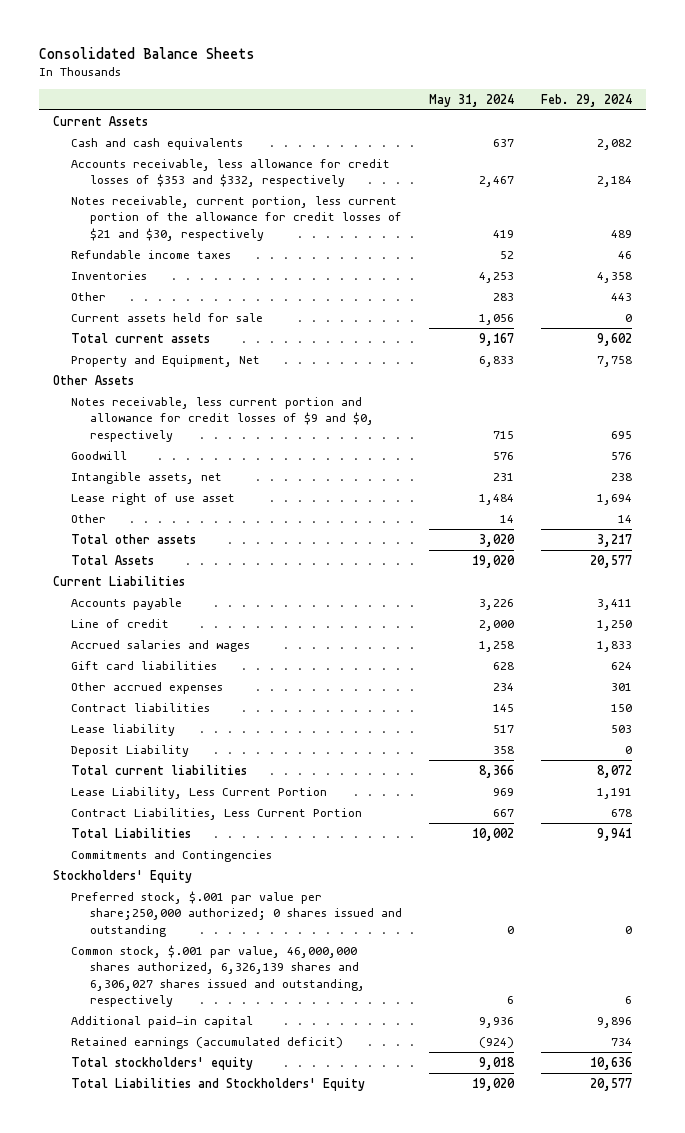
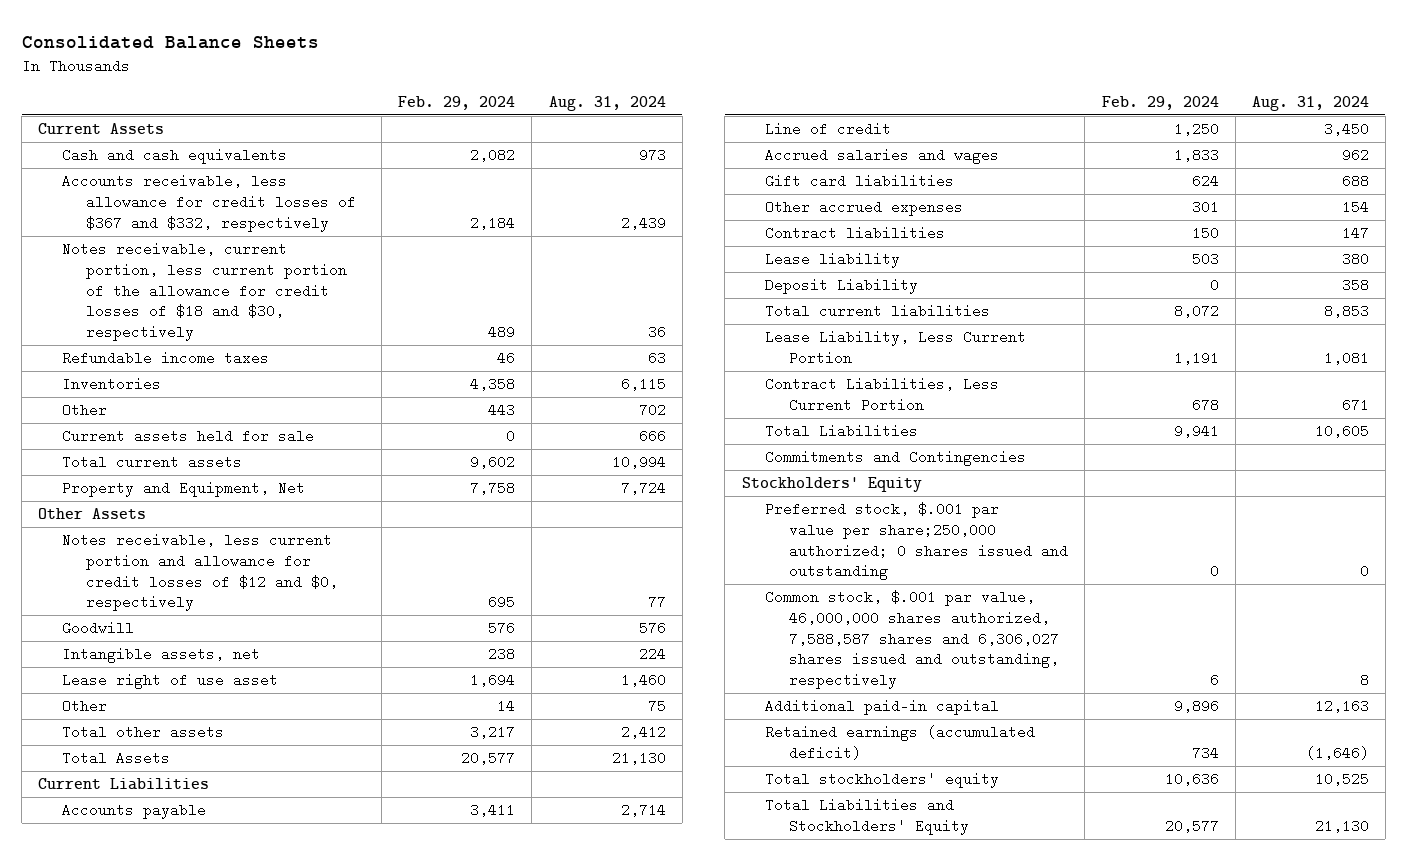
[428,93,514,107] May 31, 2024 -> none
none -> [548,95,666,111] Aug. 31, 2024
[71,158,391,188] Accounts receivable, less allowance for credit losses of $353 and $332, respectively -> [62,174,357,232] Accounts receivable, less allowance for credit losses of $367 and $332, respectively
[71,195,402,241] Notes receivable, current portion, less current portion of the allowance for credit losses of $21 and $30, respectively -> [62,242,348,341] Notes receivable, current portion, less current portion of the allowance for credit losses of $18 and $30, respectively
[71,396,374,442] Notes receivable, less current portion and allowance for credit losses of $9 and $0, respectively -> [62,533,339,612] Notes receivable, less current portion and allowance for credit losses of $12 and $0, respectively
[71,944,365,1007] Common stock, $.001 par value, 46,000,000 shares authorized, 6,326,139 shares and 6,306,027 shares issued and outstanding, respectively -> [765,590,1060,689] Common stock, $.001 par value, 46,000,000 shares authorized, 7,588,587 shares and 6,306,027 shares issued and outstanding, respectively

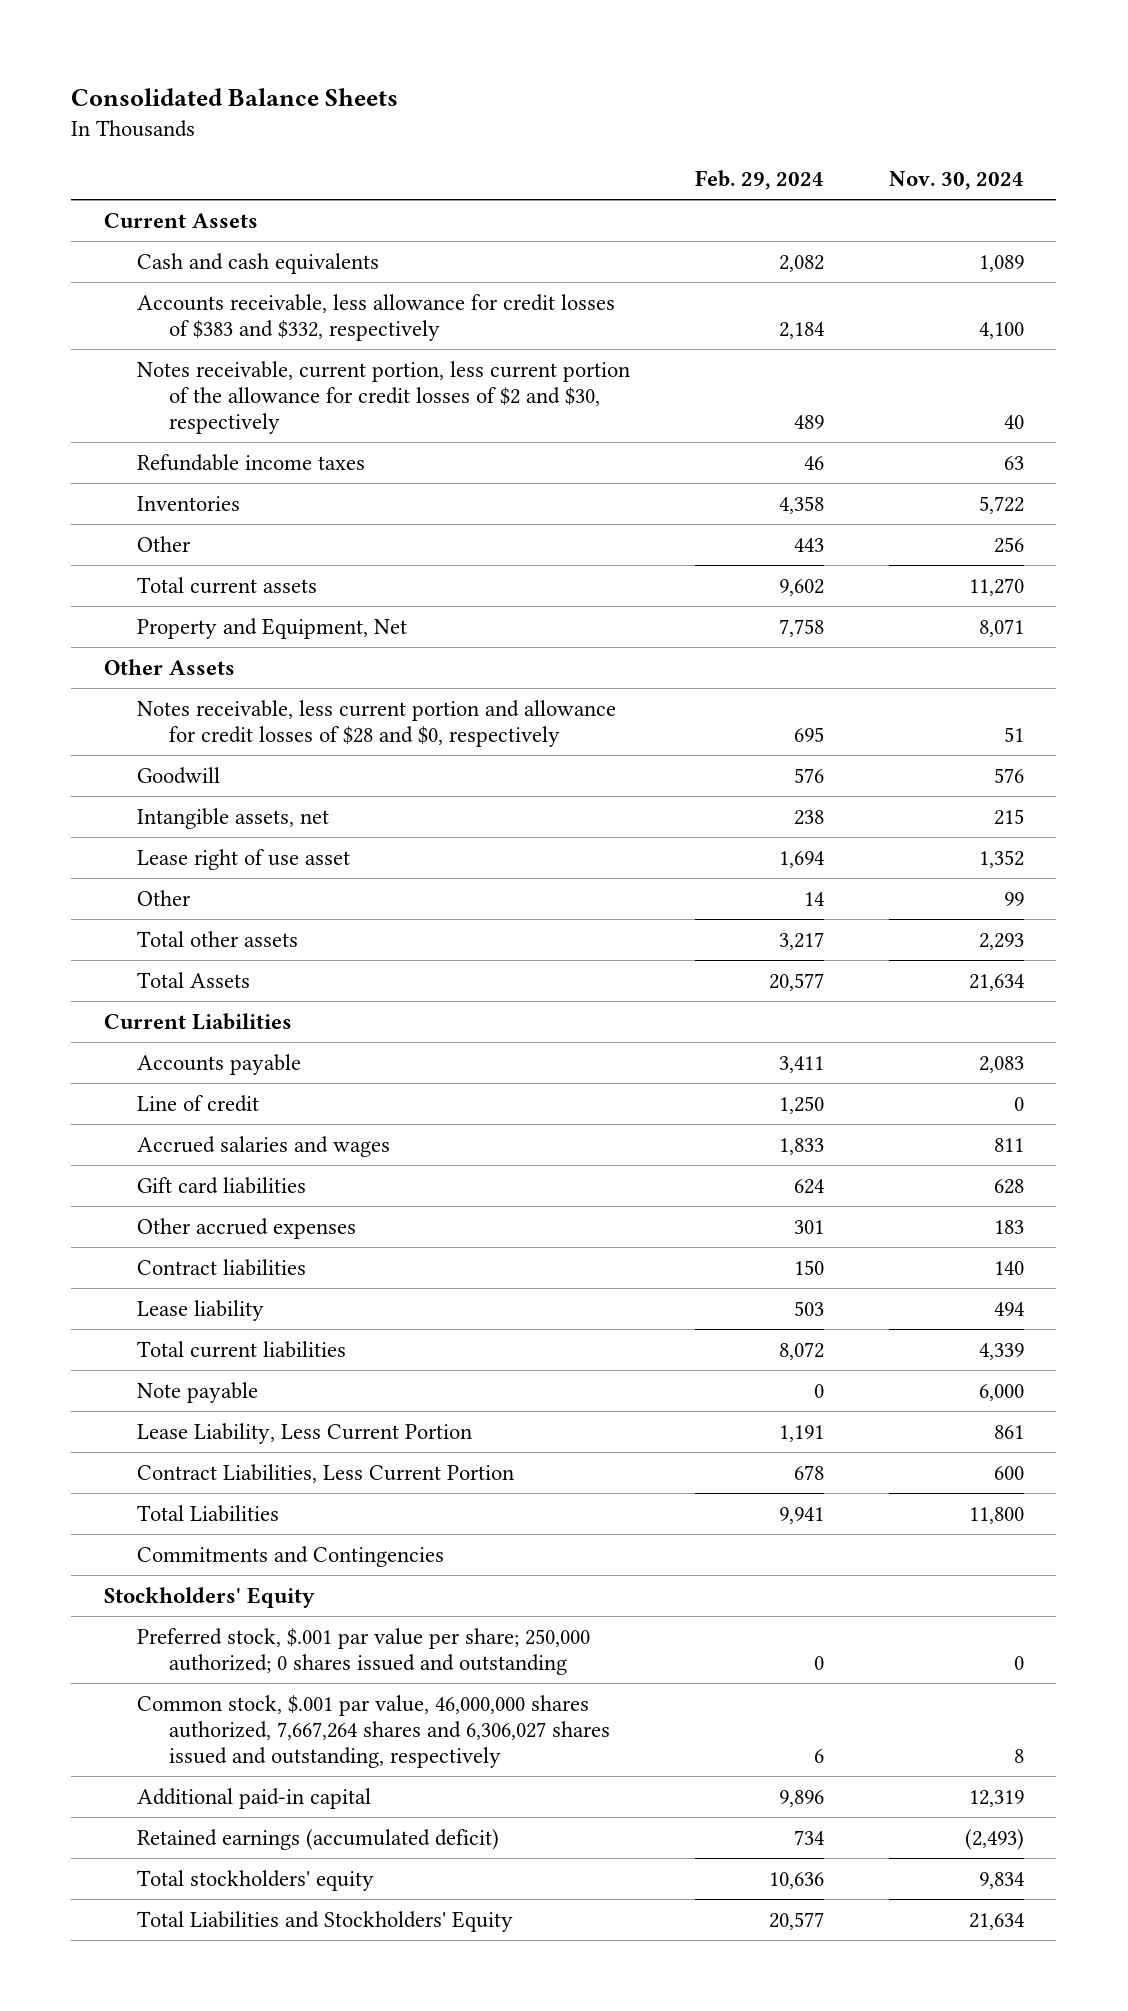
[548,95,666,111] Aug. 31, 2024 -> none
none -> [888,171,1024,191] Nov. 30, 2024
[62,174,357,232] Accounts receivable, less allowance for credit losses of $367 and $332, respectively -> [136,293,615,341] Accounts receivable, less allowance for credit losses of $383 and $332, respectively
[62,242,348,341] Notes receivable, current portion, less current portion of the allowance for credit losses of $18 and $30, respectively -> [136,360,630,434] Notes receivable, current portion, less current portion of the allowance for credit losses of $2 and $30, respectively
[62,429,315,444] Current assets held for sale -> none
[62,533,339,612] Notes receivable, less current portion and allowance for credit losses of $12 and $0, respectively -> [136,699,616,747] Notes receivable, less current portion and allowance for credit losses of $28 and $0, respectively
[765,278,919,295] Deposit Liability -> none
none -> [136,1381,258,1403] Note payable
[765,502,1069,581] Preferred stock, $.001 par value per share;250,000 authorized; 0 shares issued and outstanding -> [136,1627,590,1675] Preferred stock, $.001 par value per share; 250,000 authorized; 0 shares issued and outstanding
[765,590,1060,689] Common stock, $.001 par value, 46,000,000 shares authorized, 7,588,587 shares and 6,306,027 shares issued and outstanding, respectively -> [136,1694,611,1768] Common stock, $.001 par value, 46,000,000 shares authorized, 7,667,264 shares and 6,306,027 shares issued and outstanding, respectively

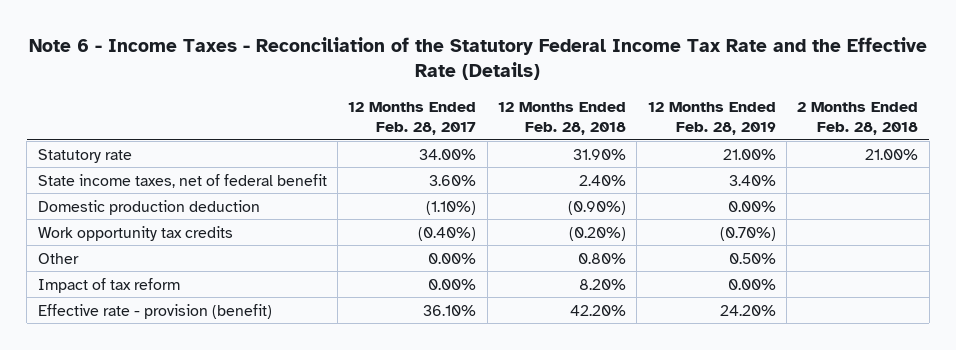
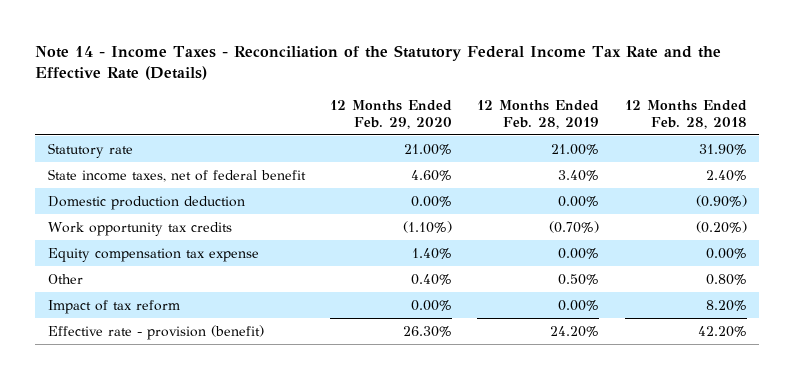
[29,36,928,80] Note 6 - Income Taxes - Reconciliation of the Statutory Federal Income Tax Rate and the Effective Rate (Details) -> [35,44,722,81] Note 14 - Income Taxes - Reconciliation of the Statutory Federal Income Tax Rate and the Effective Rate (Details)
[348,101,477,135] 12 Months Ended Feb. 28, 2017 -> none
[797,101,919,135] 2 Months Ended Feb. 28, 2018 -> none
none -> [330,99,453,129] 12 Months Ended Feb. 29, 2020
none -> [47,247,259,262] Equity compensation tax expense

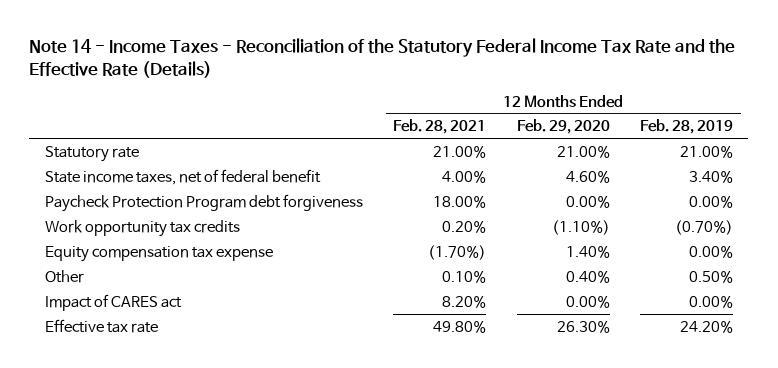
[624,99,747,129] 12 Months Ended Feb. 28, 2018 -> none
none -> [393,119,487,135] Feb. 28, 2021
[47,195,245,210] Domestic production deduction -> none
none -> [44,193,363,212] Paycheck Protection Program debt forgiveness
[47,299,180,314] Impact of tax reform -> [44,293,182,311] Impact of CARES act
[47,324,264,340] Effective rate - provision (benefit) -> [44,318,158,333] Effective tax rate

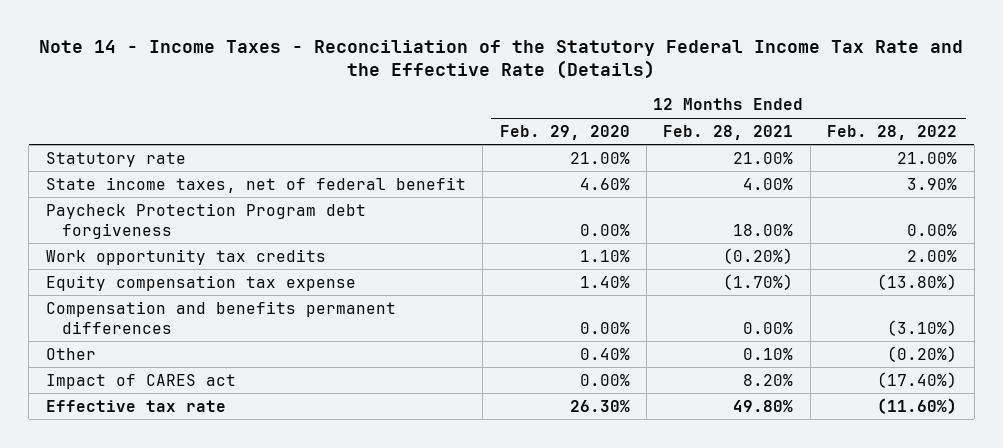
[640,119,734,135] Feb. 28, 2019 -> none
none -> [827,124,958,140] Feb. 28, 2022
[442,219,487,233] 0.20% -> [723,247,794,264] (0.20%)
[551,219,610,235] (1.10%) -> [579,249,630,262] 1.10%
none -> [45,300,396,334] Compensation and benefits permanent differences

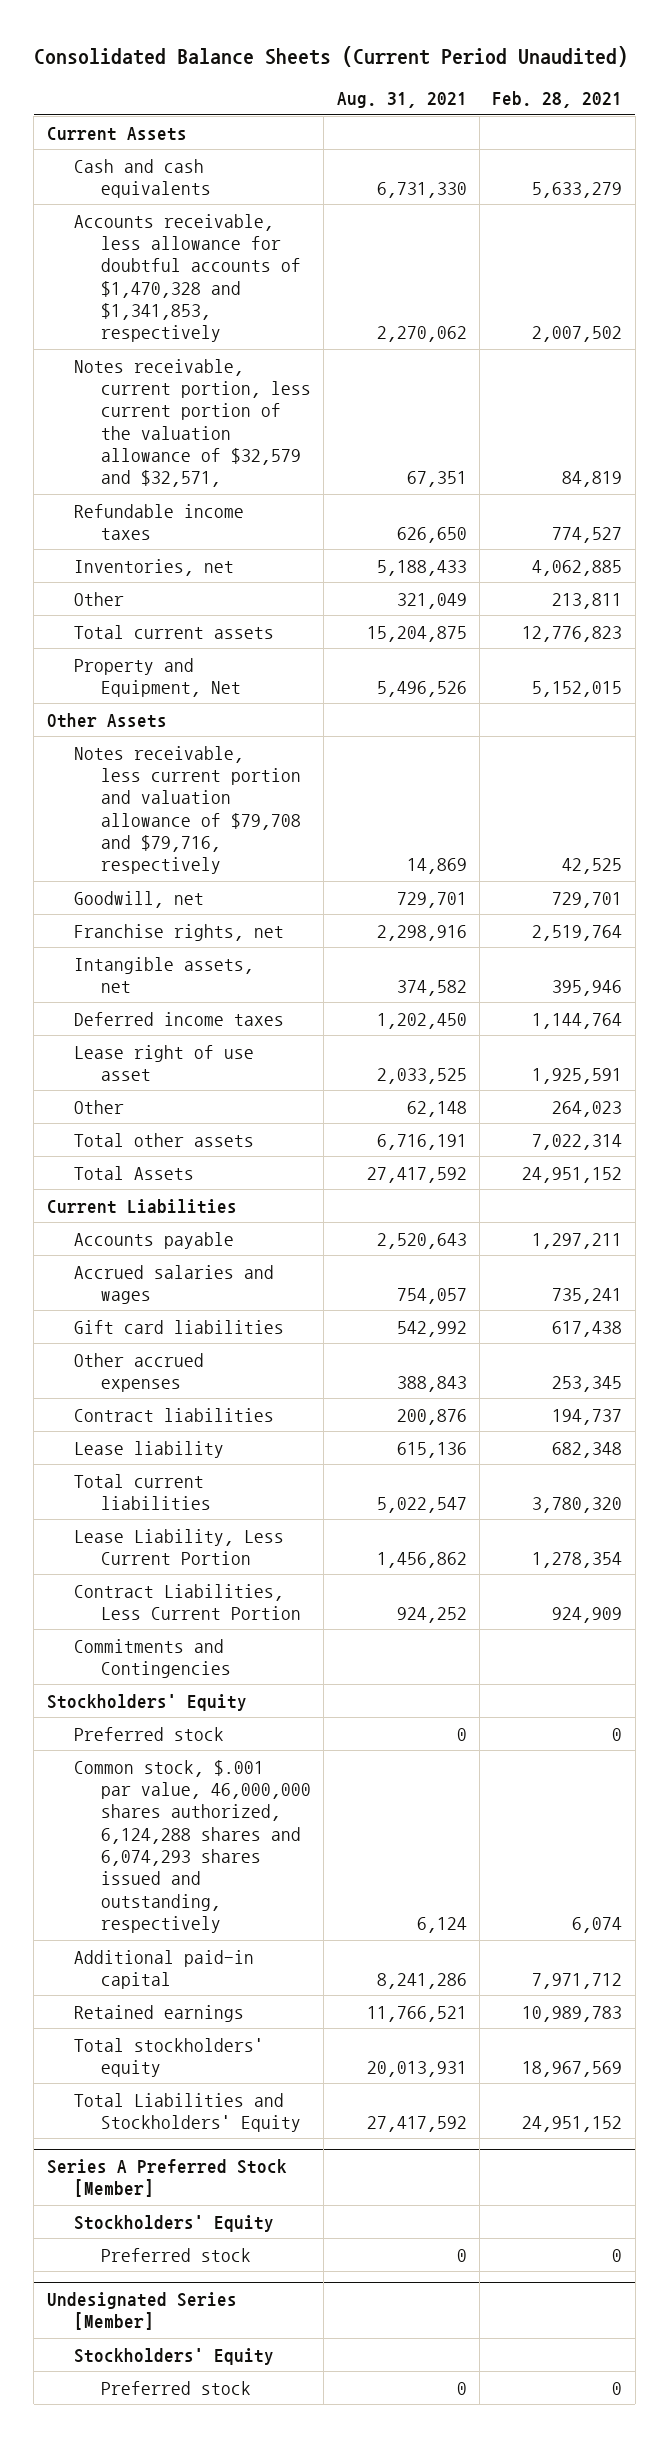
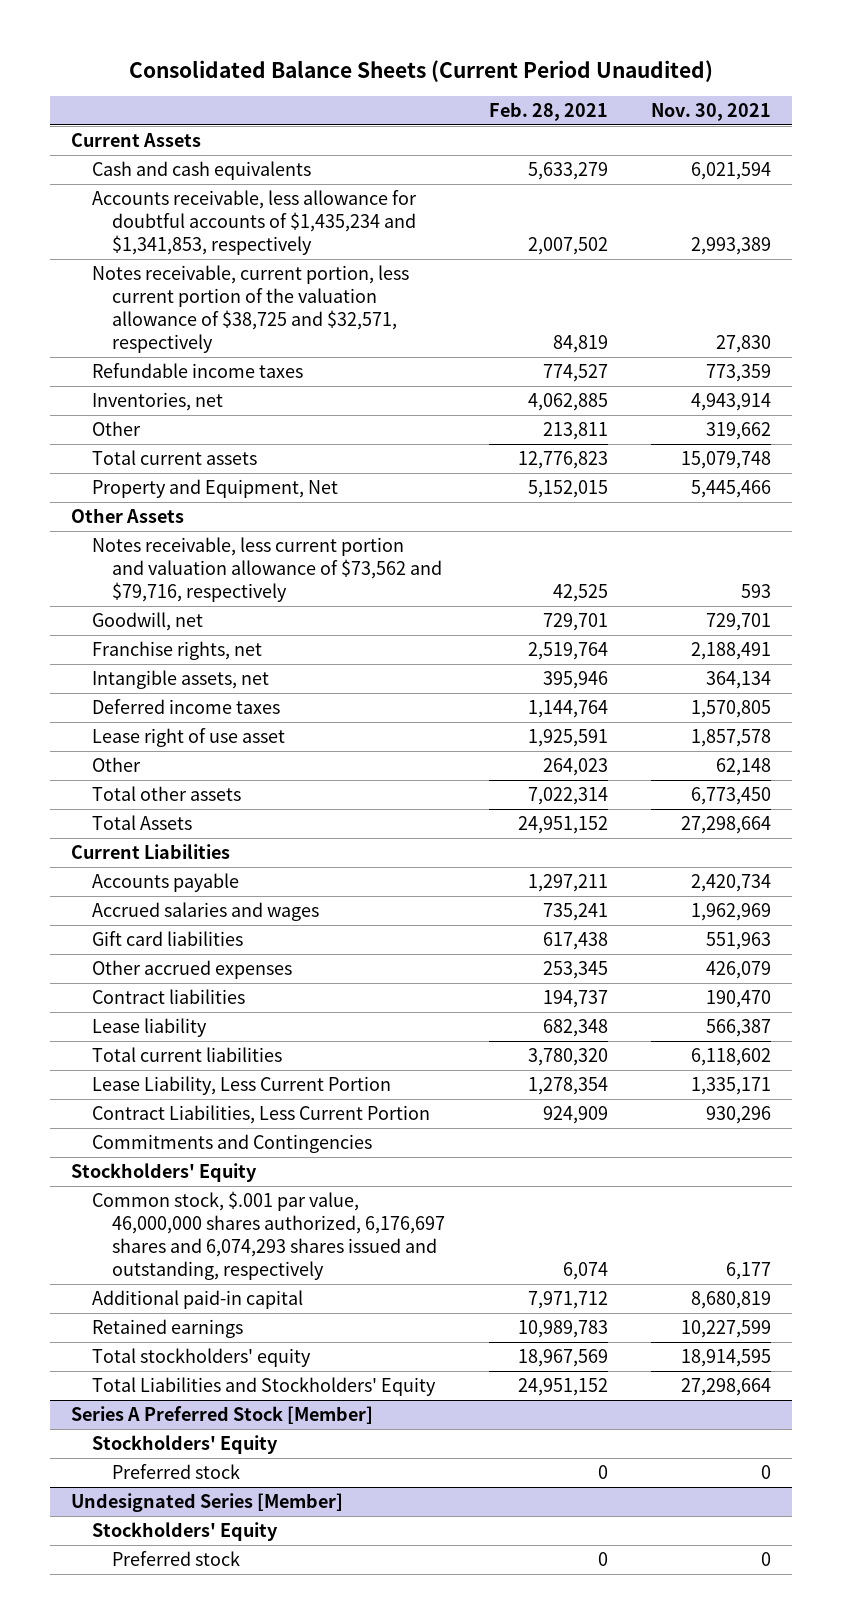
[336,92,467,109] Aug. 31, 2021 -> none
none -> [650,103,771,122] Nov. 30, 2021
[73,213,302,343] Accounts receivable, less allowance for doubtful accounts of $1,470,328 and $1,341,853, respectively -> [91,190,417,256] Accounts receivable, less allowance for doubtful accounts of $1,435,234 and $1,341,853, respectively
[73,358,312,488] Notes receivable, current portion, less current portion of the valuation allowance of $32,579 and $32,571, -> [91,265,409,354] Notes receivable, current portion, less current portion of the valuation allowance of $38,725 and $32,571, respectively
[73,745,302,875] Notes receivable, less current portion and valuation allowance of $79,708 and $79,716, respectively -> [91,537,443,603] Notes receivable, less current portion and valuation allowance of $73,562 and $79,716, respectively
[73,1726,224,1741] Preferred stock -> none
[73,1759,312,1934] Common stock, $.001 par value, 46,000,000 shares authorized, 6,124,288 shares and 6,074,293 shares issued and outstanding, respectively -> [91,1191,446,1281] Common stock, $.001 par value, 46,000,000 shares authorized, 6,176,697 shares and 6,074,293 shares issued and outstanding, respectively

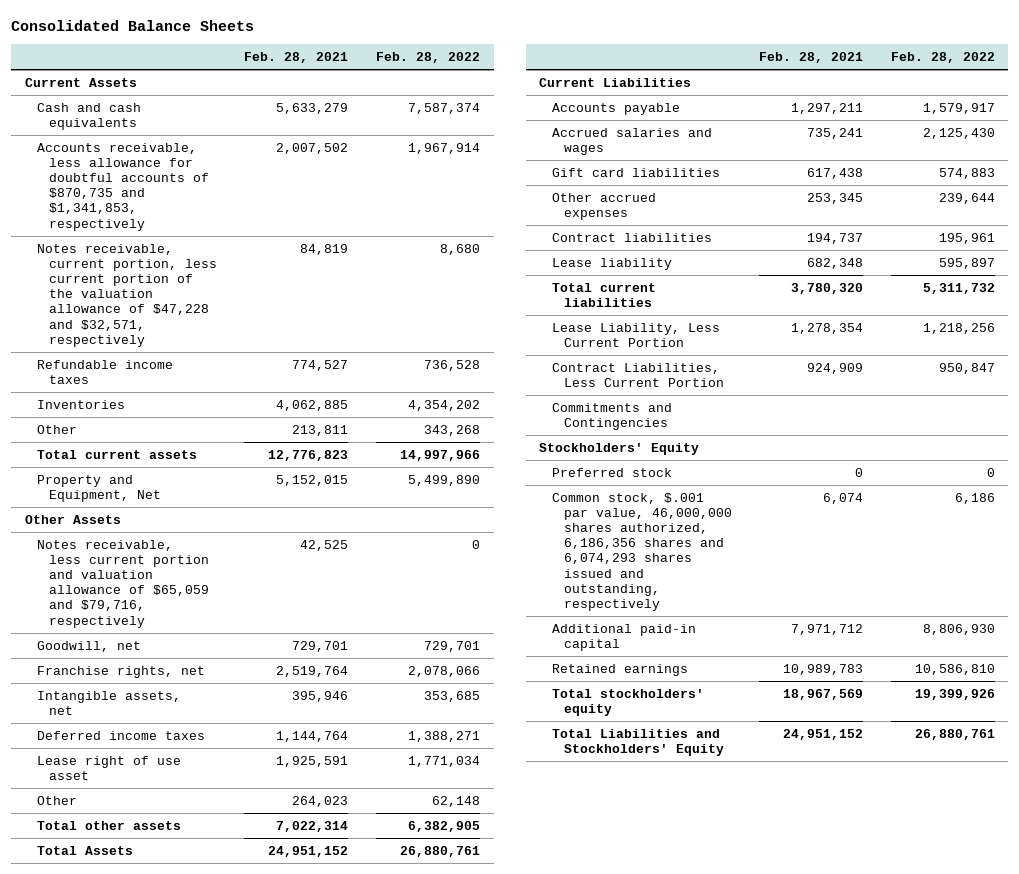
[129,59,714,82] Consolidated Balance Sheets (Current Period Unaudited) -> [11,19,255,31] Consolidated Balance Sheets
[650,103,771,122] Nov. 30, 2021 -> none
none -> [375,51,480,63] Feb. 28, 2022
[91,190,417,256] Accounts receivable, less allowance for doubtful accounts of $1,435,234 and $1,341,853, respectively -> [36,142,209,231] Accounts receivable, less allowance for doubtful accounts of $870,735 and $1,341,853, respectively
[91,265,409,354] Notes receivable, current portion, less current portion of the valuation allowance of $38,725 and $32,571, respectively -> [36,243,217,347] Notes receivable, current portion, less current portion of the valuation allowance of $47,228 and $32,571, respectively
[91,392,223,412] Inventories, net -> [36,399,125,409] Inventories
[91,537,443,603] Notes receivable, less current portion and valuation allowance of $73,562 and $79,716, respectively -> [36,539,209,628] Notes receivable, less current portion and valuation allowance of $65,059 and $79,716, respectively
none -> [551,467,672,477] Preferred stock
[91,1191,446,1281] Common stock, $.001 par value, 46,000,000 shares authorized, 6,176,697 shares and 6,074,293 shares issued and outstanding, respectively -> [551,492,732,611] Common stock, $.001 par value, 46,000,000 shares authorized, 6,186,356 shares and 6,074,293 shares issued and outstanding, respectively
[71,1406,374,1425] Series A Preferred Stock [Member] -> none
[91,1435,278,1455] Stockholders' Equity -> none
[112,1464,241,1480] Preferred stock -> none
[71,1493,344,1513] Undesignated Series [Member] -> none
[91,1522,278,1542] Stockholders' Equity -> none
[112,1551,241,1567] Preferred stock -> none

